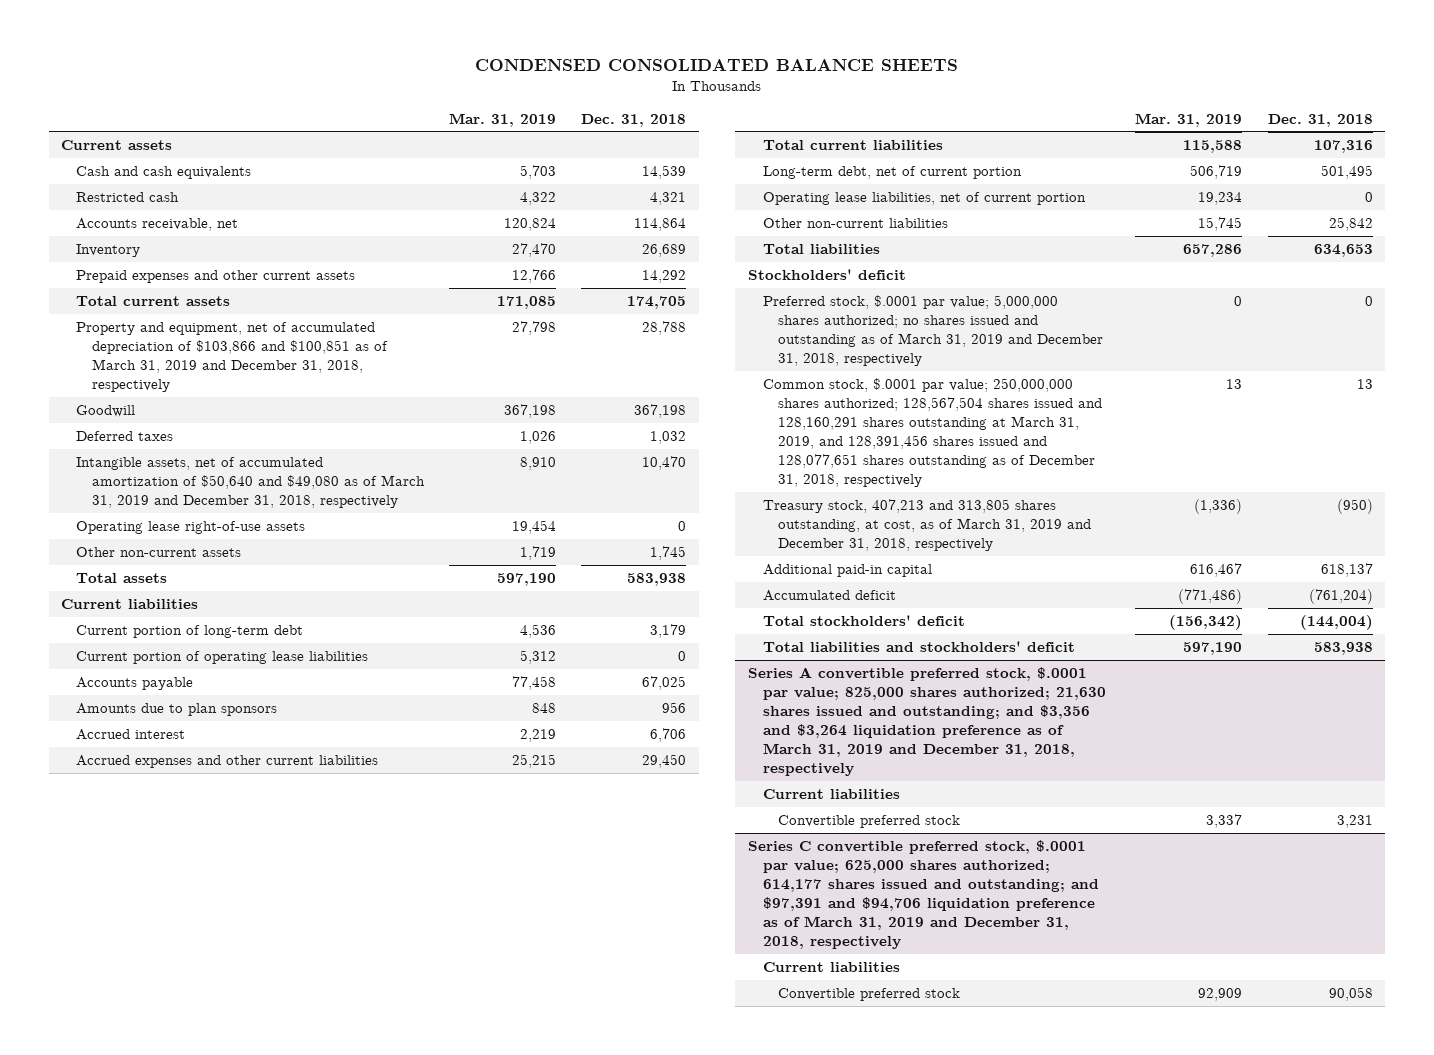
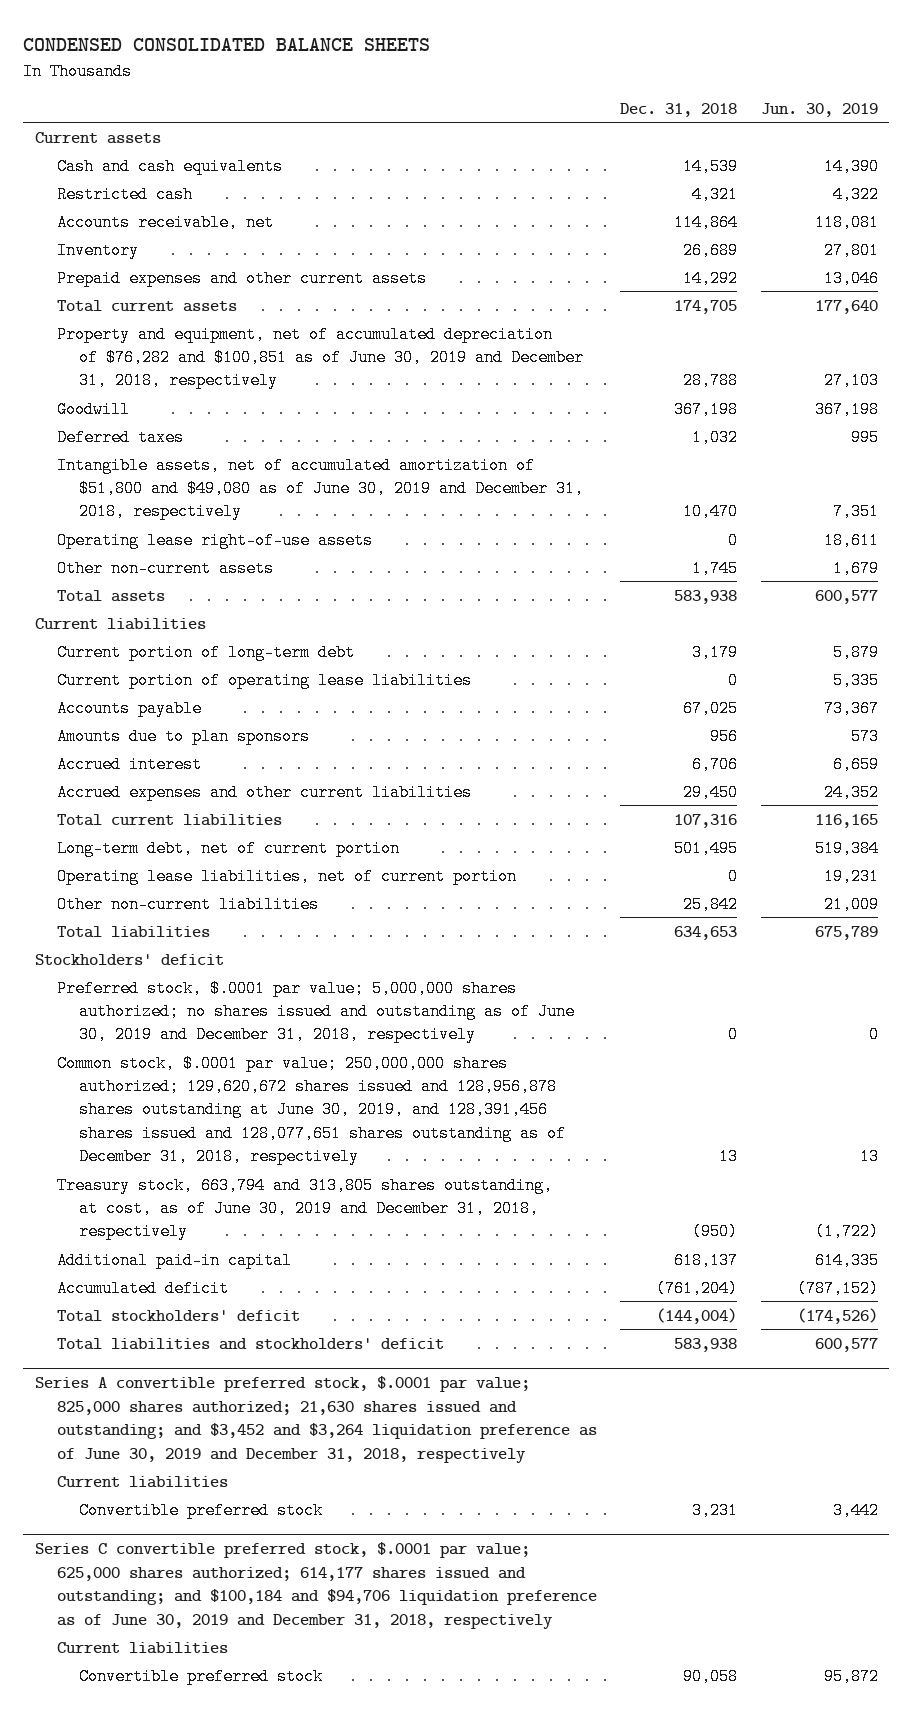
[448,112,556,127] Mar. 31, 2019 -> none
none -> [760,102,878,117] Jun. 30, 2019
[76,321,388,392] Property and equipment, net of accumulated depreciation of $103,866 and $100,851 as of March 31, 2019 and December 31, 2018, respectively -> [56,325,585,390] Property and equipment, net of accumulated depreciation of $76,282 and $100,851 as of June 30, 2019 and December 31, 2018, respectively
[76,456,425,508] Intangible assets, net of accumulated amortization of $50,640 and $49,080 as of March 31, 2019 and December 31, 2018, respectively -> [56,456,585,521] Intangible assets, net of accumulated amortization of $51,800 and $49,080 as of June 30, 2019 and December 31, 2018, respectively
[763,294,1104,366] Preferred stock, $.0001 par value; 5,000,000 shares authorized; no shares issued and outstanding as of March 31, 2019 and December 31, 2018, respectively -> [56,979,576,1044] Preferred stock, $.0001 par value; 5,000,000 shares authorized; no shares issued and outstanding as of June 30, 2019 and December 31, 2018, respectively
[763,377,1103,487] Common stock, $.0001 par value; 250,000,000 shares authorized; 128,567,504 shares issued and 128,160,291 shares outstanding at March 31, 2019, and 128,391,456 shares issued and 128,077,651 shares outstanding as of December 31, 2018, respectively -> [56,1054,567,1166] Common stock, $.0001 par value; 250,000,000 shares authorized; 129,620,672 shares issued and 128,956,878 shares outstanding at June 30, 2019, and 128,391,456 shares issued and 128,077,651 shares outstanding as of December 31, 2018, respectively
[763,498,1092,551] Treasury stock, 407,213 and 313,805 shares outstanding, at cost, as of March 31, 2019 and December 31, 2018, respectively -> [56,1176,553,1241] Treasury stock, 663,794 and 313,805 shares outstanding, at cost, as of June 30, 2019 and December 31, 2018, respectively
[747,666,1107,776] Series A convertible preferred stock, $.0001 par value; 825,000 shares authorized; 21,630 shares issued and outstanding; and $3,356 and $3,264 liquidation preference as of March 31, 2019 and December 31, 2018, respectively -> [34,1376,597,1463] Series A convertible preferred stock, $.0001 par value; 825,000 shares authorized; 21,630 shares issued and outstanding; and $3,452 and $3,264 liquidation preference as of June 30, 2019 and December 31, 2018, respectively
[747,839,1100,949] Series C convertible preferred stock, $.0001 par value; 625,000 shares authorized; 614,177 shares issued and outstanding; and $97,391 and $94,706 liquidation preference as of March 31, 2019 and December 31, 2018, respectively -> [34,1542,597,1629] Series C convertible preferred stock, $.0001 par value; 625,000 shares authorized; 614,177 shares issued and outstanding; and $100,184 and $94,706 liquidation preference as of June 30, 2019 and December 31, 2018, respectively

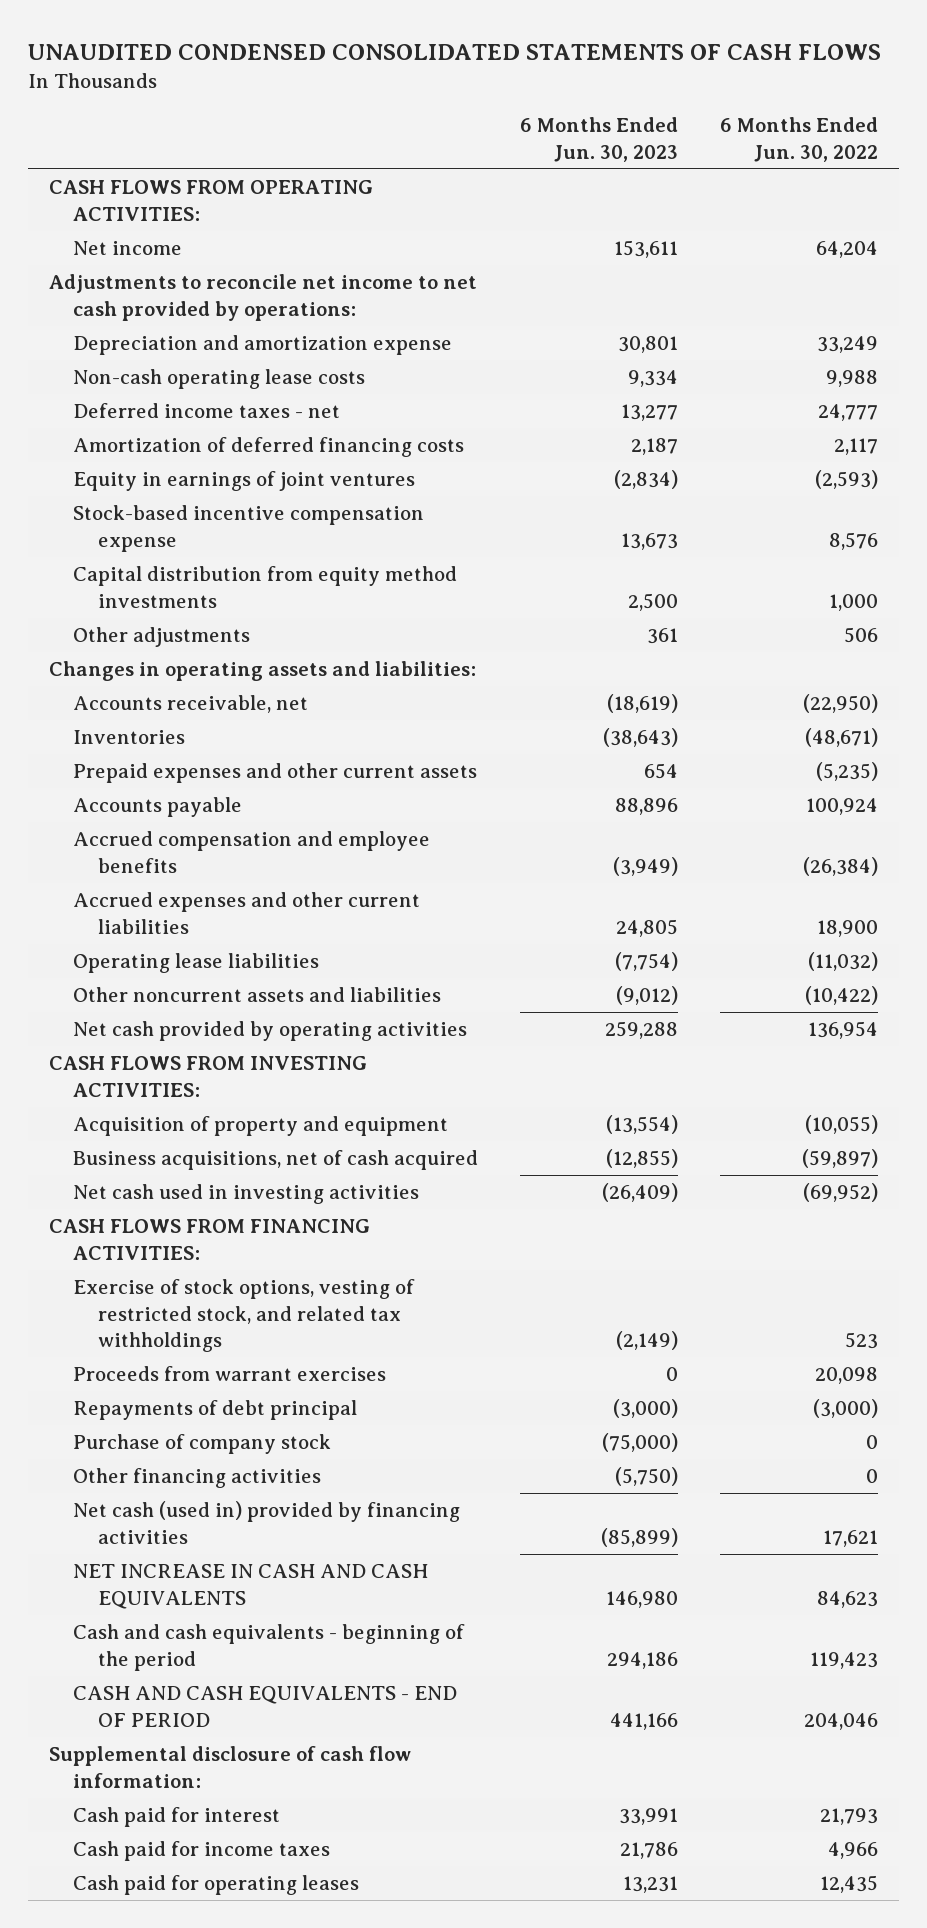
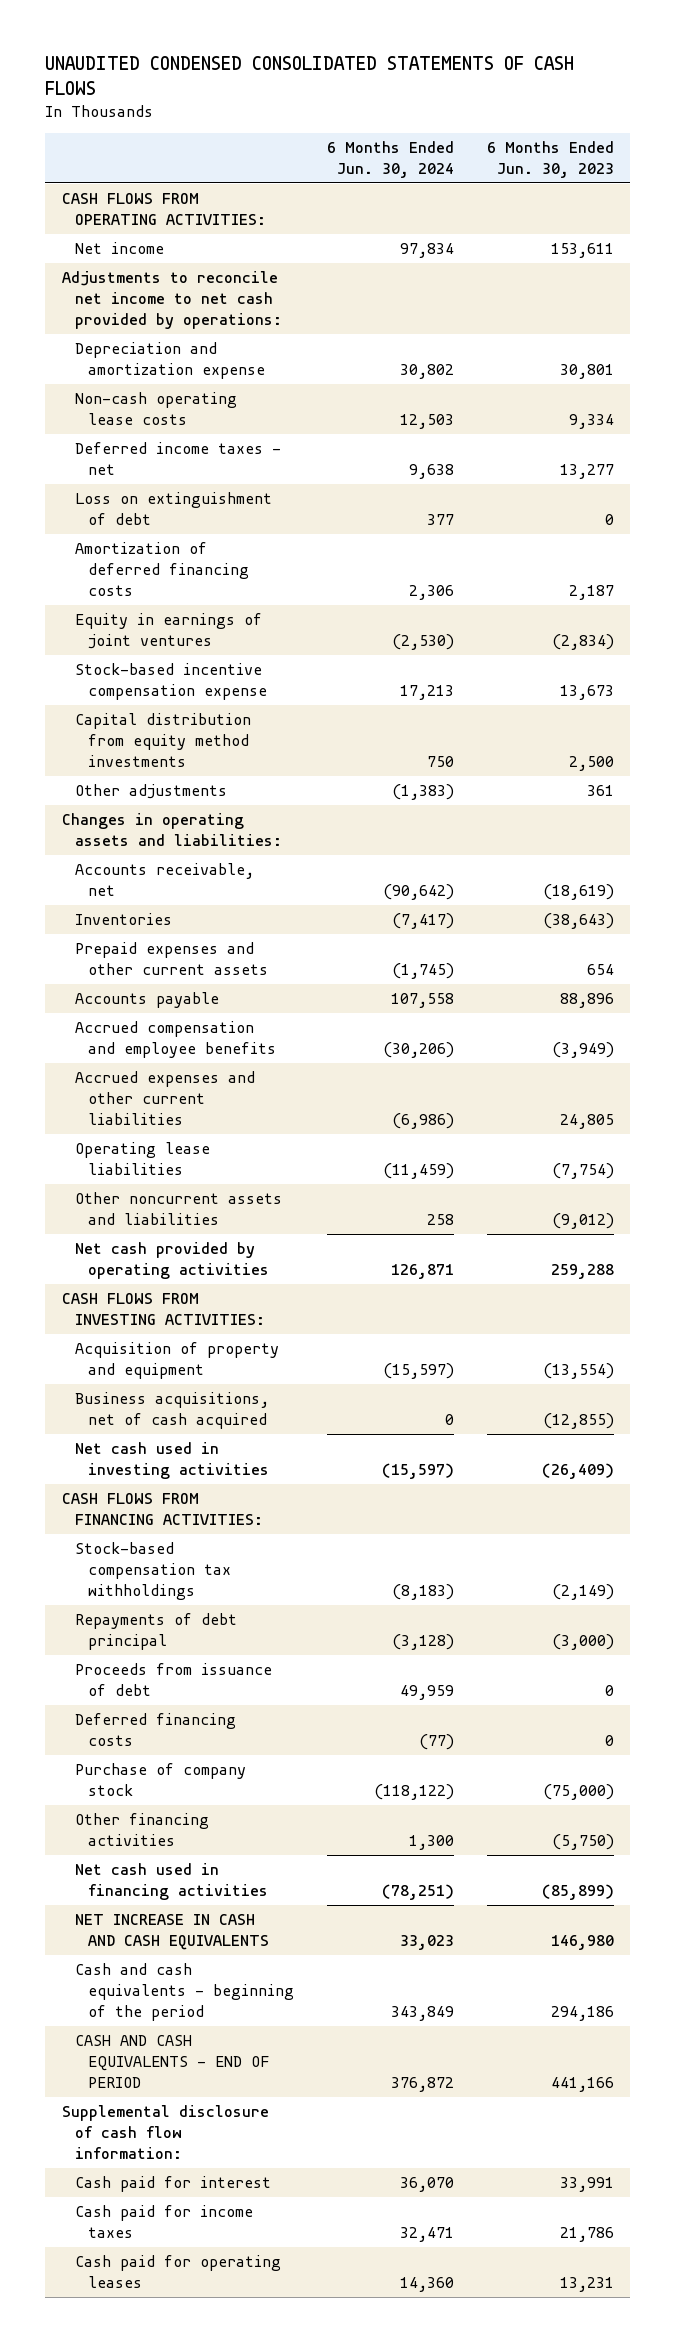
[719,117,878,163] 6 Months Ended Jun. 30, 2022 -> none
none -> [326,140,454,178] 6 Months Ended Jun. 30, 2024
none -> [74,492,272,525] Loss on extinguishment of debt
[73,1366,387,1382] Proceeds from warrant exercises -> none
[73,1279,416,1353] Exercise of stock options, vesting of restricted stock, and related tax withholdings -> [74,1542,232,1600] Stock-based compensation tax withholdings
none -> [74,1663,272,1696] Proceeds from issuance of debt
none -> [74,1713,236,1746] Deferred financing costs
[73,1501,461,1544] Net cash (used in) provided by financing activities -> [74,1863,269,1900] Net cash used in financing activities

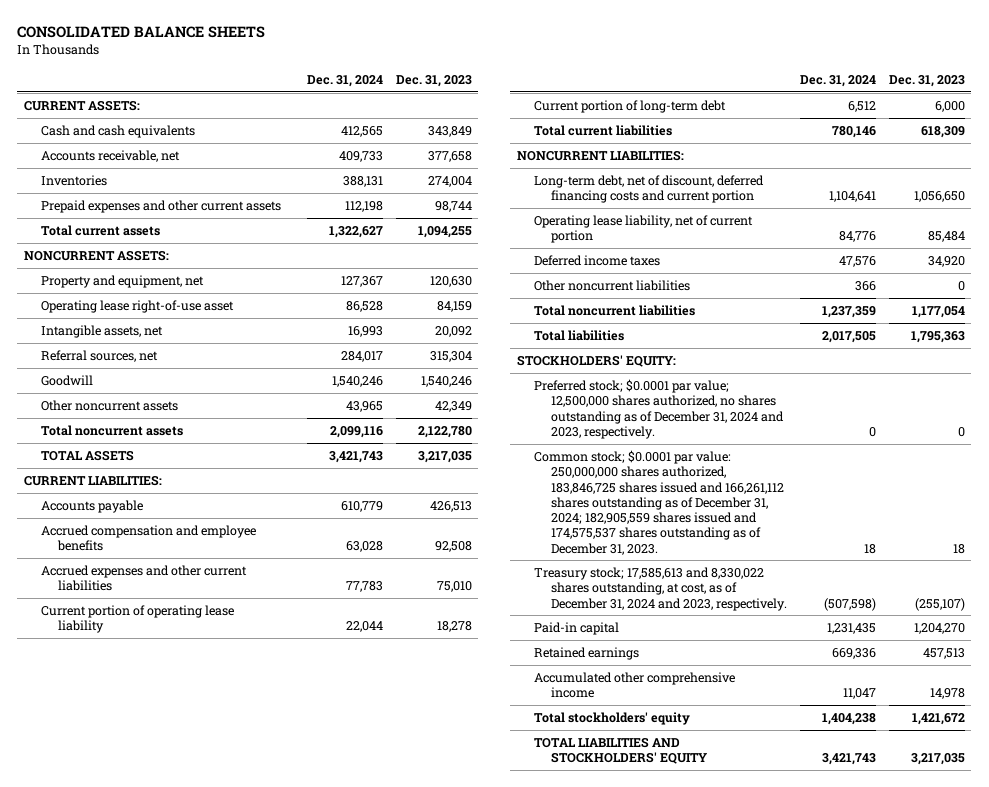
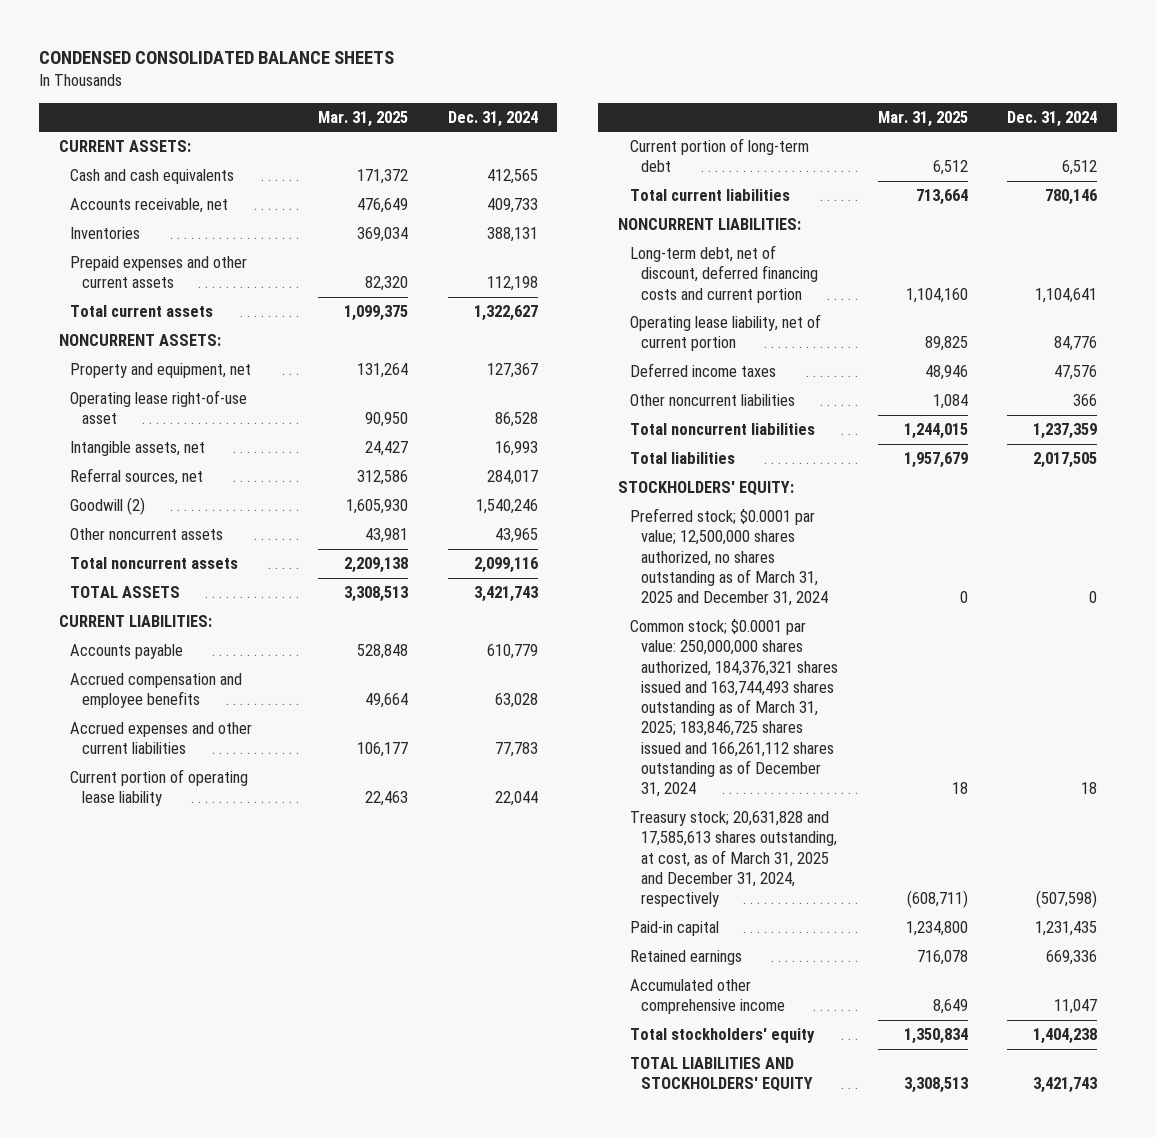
[17,25,266,38] CONSOLIDATED BALANCE SHEETS -> [38,51,394,65] CONDENSED CONSOLIDATED BALANCE SHEETS
[395,74,472,87] Dec. 31, 2023 -> none
none -> [318,110,409,127] Mar. 31, 2025
[40,375,93,387] Goodwill -> [70,497,146,516] Goodwill (2)
[533,379,784,439] Preferred stock; $0.0001 par value; 12,500,000 shares authorized, no shares outstanding as of December 31, 2024 and 2023, respectively. -> [629,508,829,607] Preferred stock; $0.0001 par value; 12,500,000 shares authorized, no shares outstanding as of March 31, 2025 and December 31, 2024
[533,450,784,555] Common stock; $0.0001 par value: 250,000,000 shares authorized, 183,846,725 shares issued and 166,261,112 shares outstanding as of December 31, 2024; 182,905,559 shares issued and 174,575,537 shares outstanding as of December 31, 2023. -> [629,619,839,797] Common stock; $0.0001 par value: 250,000,000 shares authorized, 184,376,321 shares issued and 163,744,493 shares outstanding as of March 31, 2025; 183,846,725 shares issued and 166,261,112 shares outstanding as of December 31, 2024
[533,567,787,611] Treasury stock; 17,585,613 and 8,330,022 shares outstanding, at cost, as of December 31, 2024 and 2023, respectively. -> [629,811,838,908] Treasury stock; 20,631,828 and 17,585,613 shares outstanding, at cost, as of March 31, 2025 and December 31, 2024, respectively

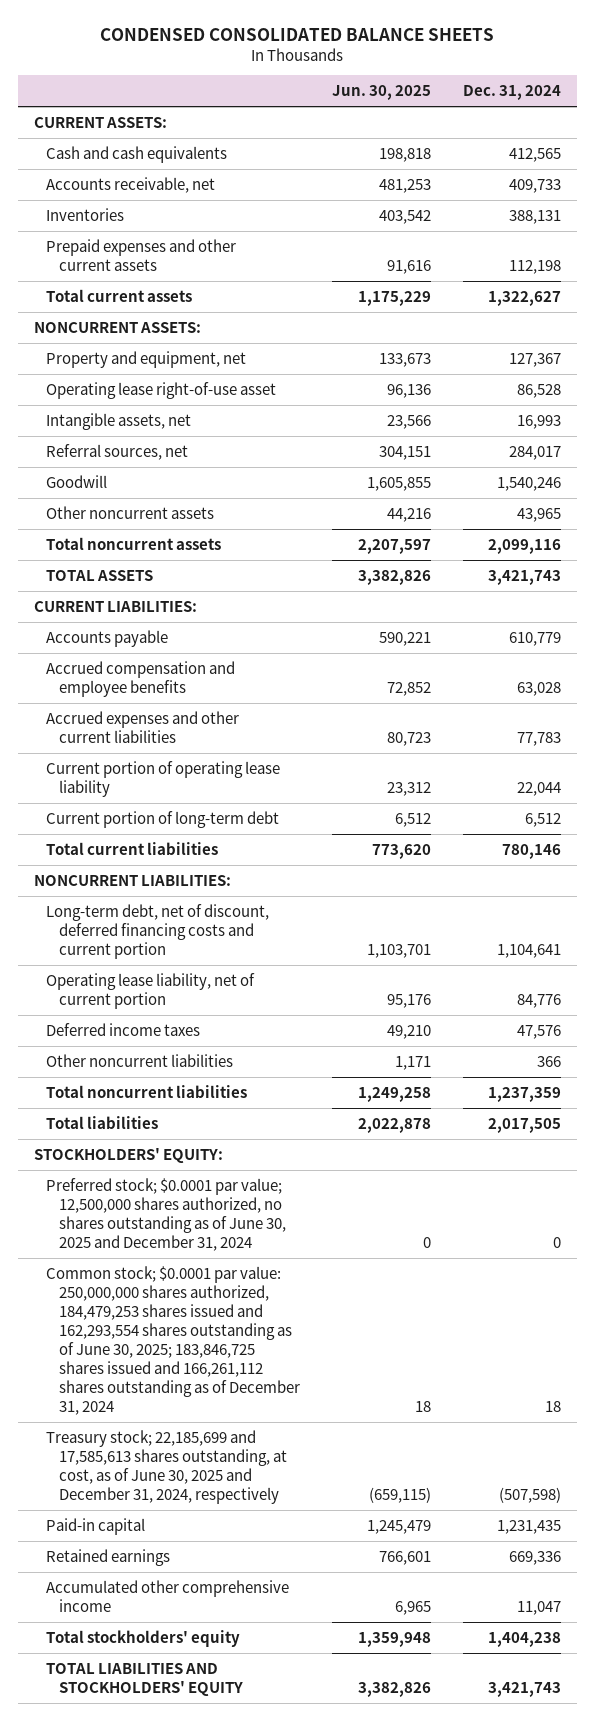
[318,110,409,127] Mar. 31, 2025 -> none
none -> [331,85,431,101] Jun. 30, 2025
[70,497,146,516] Goodwill (2) -> [46,474,108,488] Goodwill
[629,508,829,607] Preferred stock; $0.0001 par value; 12,500,000 shares authorized, no shares outstanding as of March 31, 2025 and December 31, 2024 -> [46,1177,286,1251] Preferred stock; $0.0001 par value; 12,500,000 shares authorized, no shares outstanding as of June 30, 2025 and December 31, 2024
[629,619,839,797] Common stock; $0.0001 par value: 250,000,000 shares authorized, 184,376,321 shares issued and 163,744,493 shares outstanding as of March 31, 2025; 183,846,725 shares issued and 166,261,112 shares outstanding as of December 31, 2024 -> [46,1265,300,1415] Common stock; $0.0001 par value: 250,000,000 shares authorized, 184,479,253 shares issued and 162,293,554 shares outstanding as of June 30, 2025; 183,846,725 shares issued and 166,261,112 shares outstanding as of December 31, 2024
[629,811,838,908] Treasury stock; 20,631,828 and 17,585,613 shares outstanding, at cost, as of March 31, 2025 and December 31, 2024, respectively -> [46,1429,287,1504] Treasury stock; 22,185,699 and 17,585,613 shares outstanding, at cost, as of June 30, 2025 and December 31, 2024, respectively

